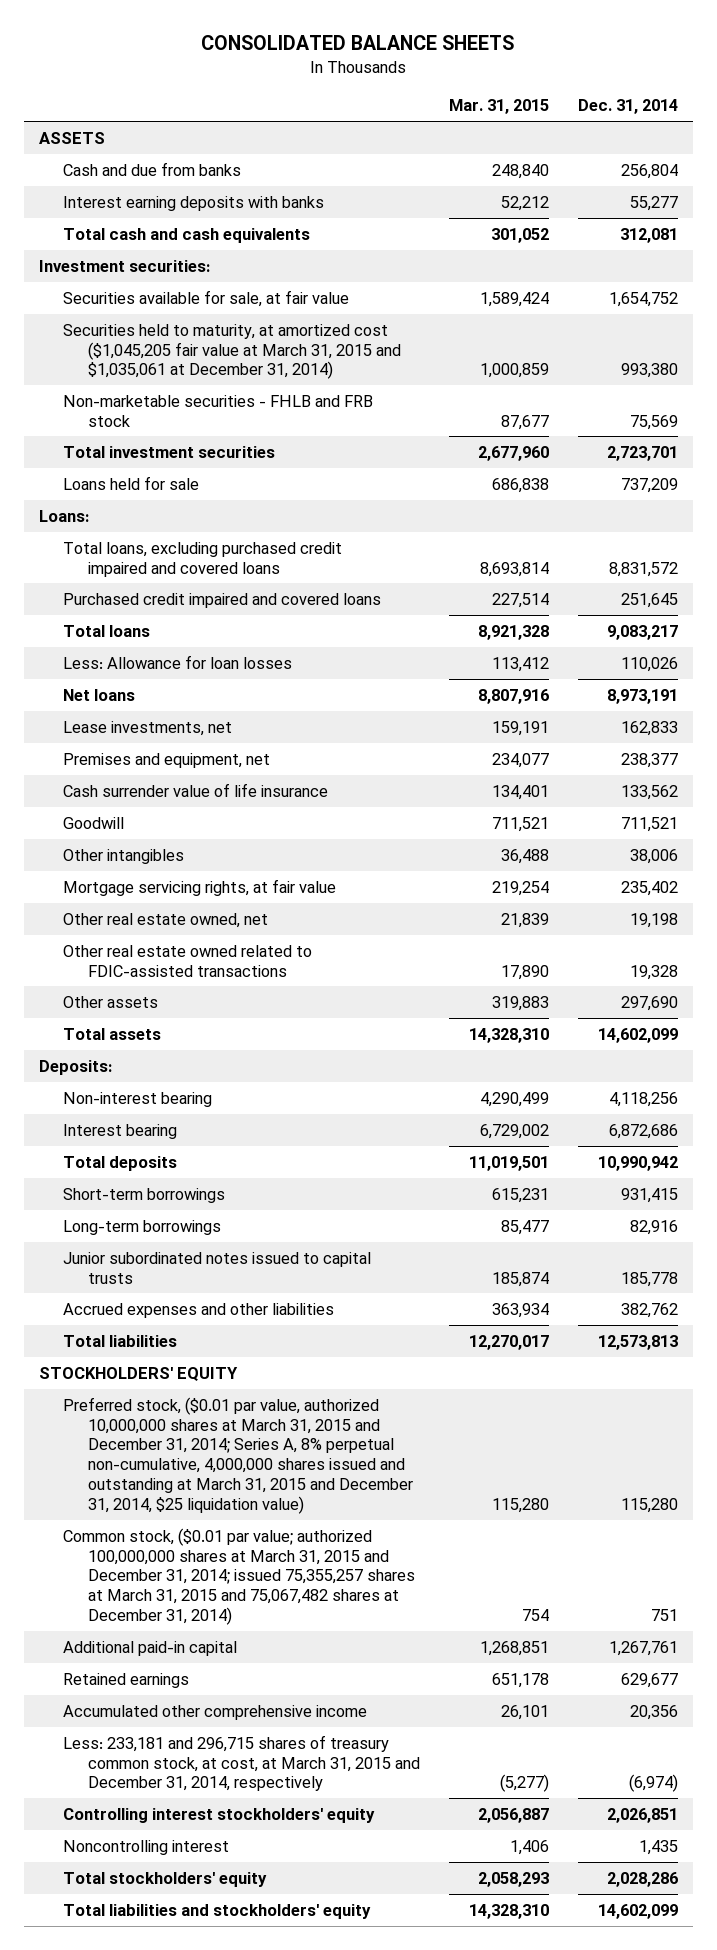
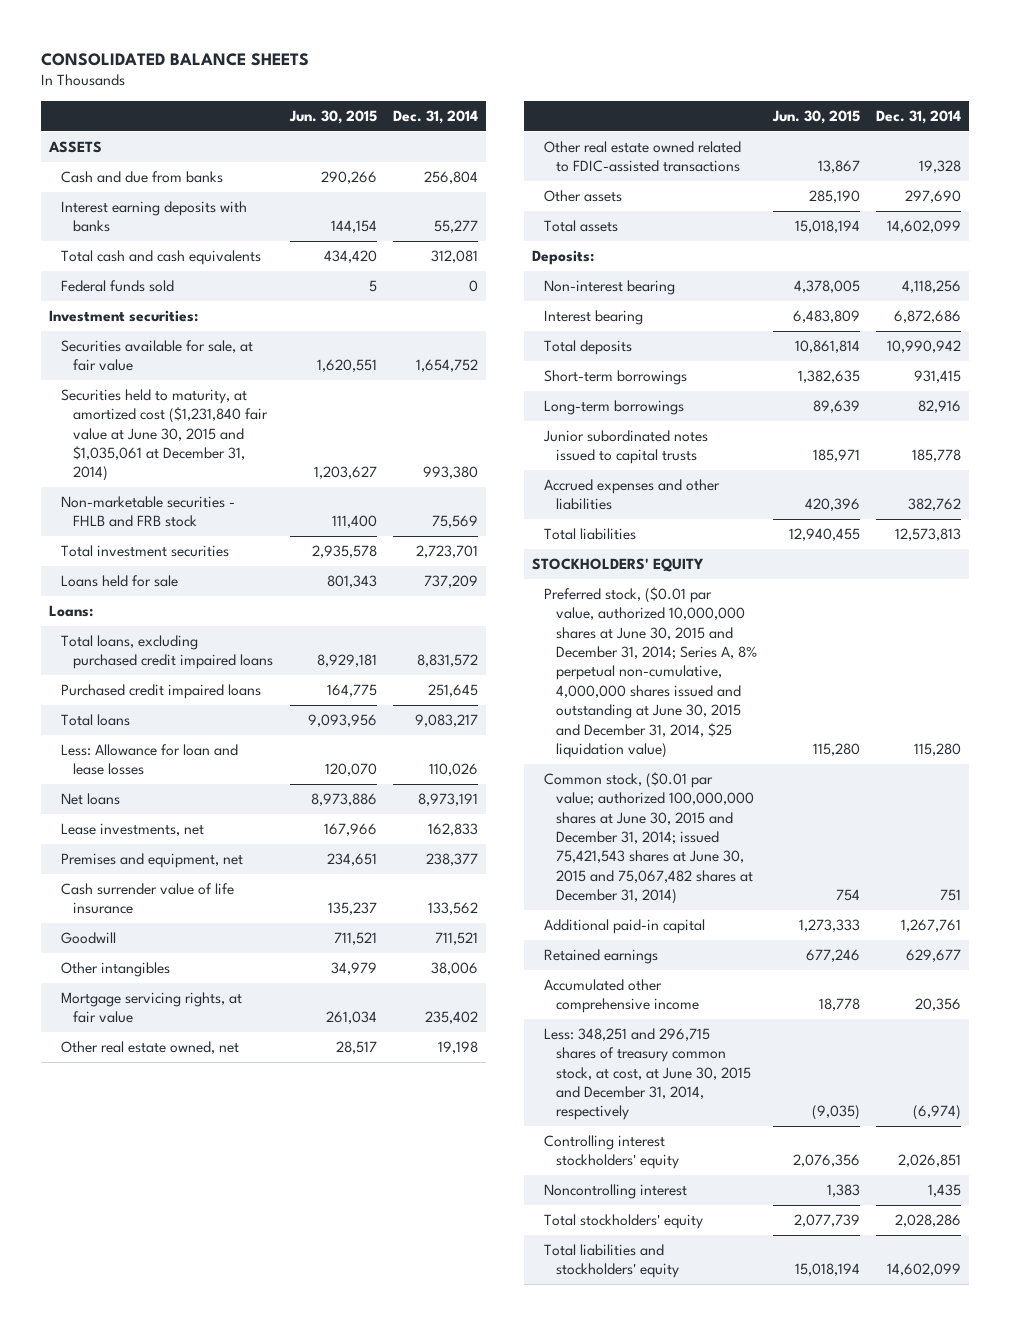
[449,99,550,115] Mar. 31, 2015 -> none
none -> [288,109,377,124] Jun. 30, 2015
none -> [60,280,174,293] Federal funds sold
[63,323,402,380] Securities held to maturity, at amortized cost ($1,045,205 fair value at March 31, 2015 and $1,035,061 at December 31, 2014) -> [60,389,268,482] Securities held to maturity, at amortized cost ($1,231,840 fair value at June 30, 2015 and $1,035,061 at December 31, 2014)
[63,541,343,577] Total loans, excluding purchased credit impaired and covered loans -> [60,635,273,670] Total loans, excluding purchased credit impaired loans
[63,592,382,608] Purchased credit impaired and covered loans -> [60,684,261,700] Purchased credit impaired loans
[63,654,293,669] Less: Allowance for loan losses -> [60,744,238,776] Less: Allowance for loan and lease losses
[63,1396,414,1514] Preferred stock, ($0.01 par value, authorized 10,000,000 shares at March 31, 2015 and December 31, 2014; Series A, 8% perpetual non-cumulative, 4,000,000 shares issued and outstanding at March 31, 2015 and December 31, 2014, $25 liquidation value) -> [544,587,757,758] Preferred stock, ($0.01 par value, authorized 10,000,000 shares at June 30, 2015 and December 31, 2014; Series A, 8% perpetual non-cumulative, 4,000,000 shares issued and outstanding at June 30, 2015 and December 31, 2014, $25 liquidation value)
[63,1527,416,1626] Common stock, ($0.01 par value; authorized 100,000,000 shares at March 31, 2015 and December 31, 2014; issued 75,355,257 shares at March 31, 2015 and 75,067,482 shares at December 31, 2014) -> [544,772,754,905] Common stock, ($0.01 par value; authorized 100,000,000 shares at June 30, 2015 and December 31, 2014; issued 75,421,543 shares at June 30, 2015 and 75,067,482 shares at December 31, 2014)
[63,1734,421,1792] Less: 233,181 and 296,715 shares of treasury common stock, at cost, at March 31, 2015 and December 31, 2014, respectively -> [544,1028,751,1121] Less: 348,251 and 296,715 shares of treasury common stock, at cost, at June 30, 2015 and December 31, 2014, respectively

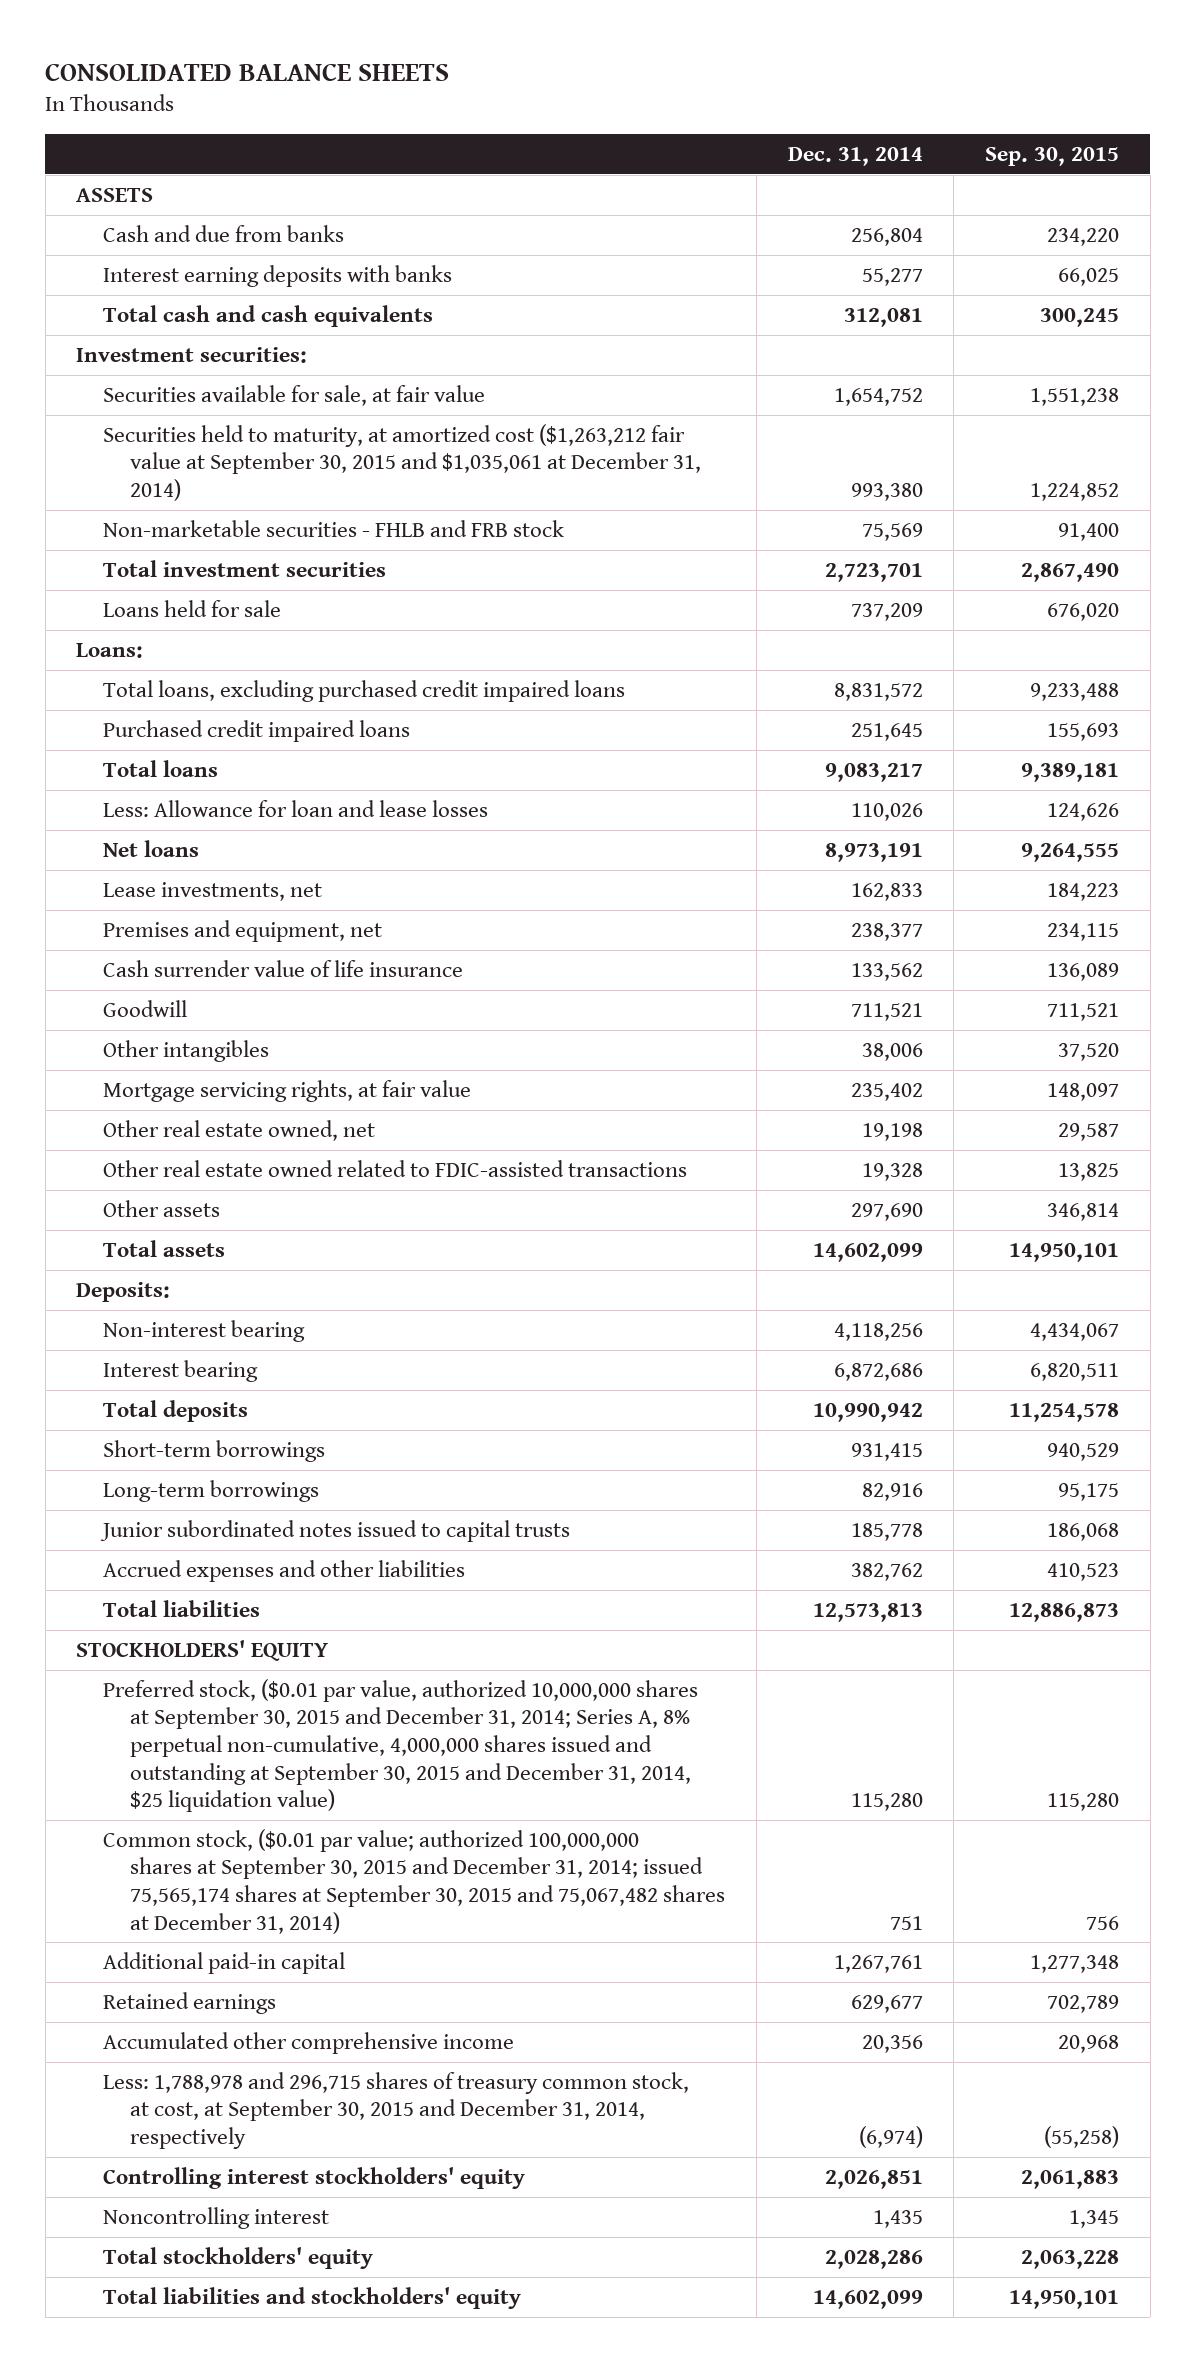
[288,109,377,124] Jun. 30, 2015 -> none
none -> [984,147,1119,167] Sep. 30, 2015
[60,280,174,293] Federal funds sold -> none
[60,389,268,482] Securities held to maturity, at amortized cost ($1,231,840 fair value at June 30, 2015 and $1,035,061 at December 31, 2014) -> [103,423,702,502] Securities held to maturity, at amortized cost ($1,263,212 fair value at September 30, 2015 and $1,035,061 at December 31, 2014)
[544,587,757,758] Preferred stock, ($0.01 par value, authorized 10,000,000 shares at June 30, 2015 and December 31, 2014; Series A, 8% perpetual non-cumulative, 4,000,000 shares issued and outstanding at June 30, 2015 and December 31, 2014, $25 liquidation value) -> [103,1678,699,1813] Preferred stock, ($0.01 par value, authorized 10,000,000 shares at September 30, 2015 and December 31, 2014; Series A, 8% perpetual non-cumulative, 4,000,000 shares issued and outstanding at September 30, 2015 and December 31, 2014, $25 liquidation value)
[544,772,754,905] Common stock, ($0.01 par value; authorized 100,000,000 shares at June 30, 2015 and December 31, 2014; issued 75,421,543 shares at June 30, 2015 and 75,067,482 shares at December 31, 2014) -> [103,1828,726,1934] Common stock, ($0.01 par value; authorized 100,000,000 shares at September 30, 2015 and December 31, 2014; issued 75,565,174 shares at September 30, 2015 and 75,067,482 shares at December 31, 2014)
[544,1028,751,1121] Less: 348,251 and 296,715 shares of treasury common stock, at cost, at June 30, 2015 and December 31, 2014, respectively -> [103,2071,690,2150] Less: 1,788,978 and 296,715 shares of treasury common stock, at cost, at September 30, 2015 and December 31, 2014, respectively

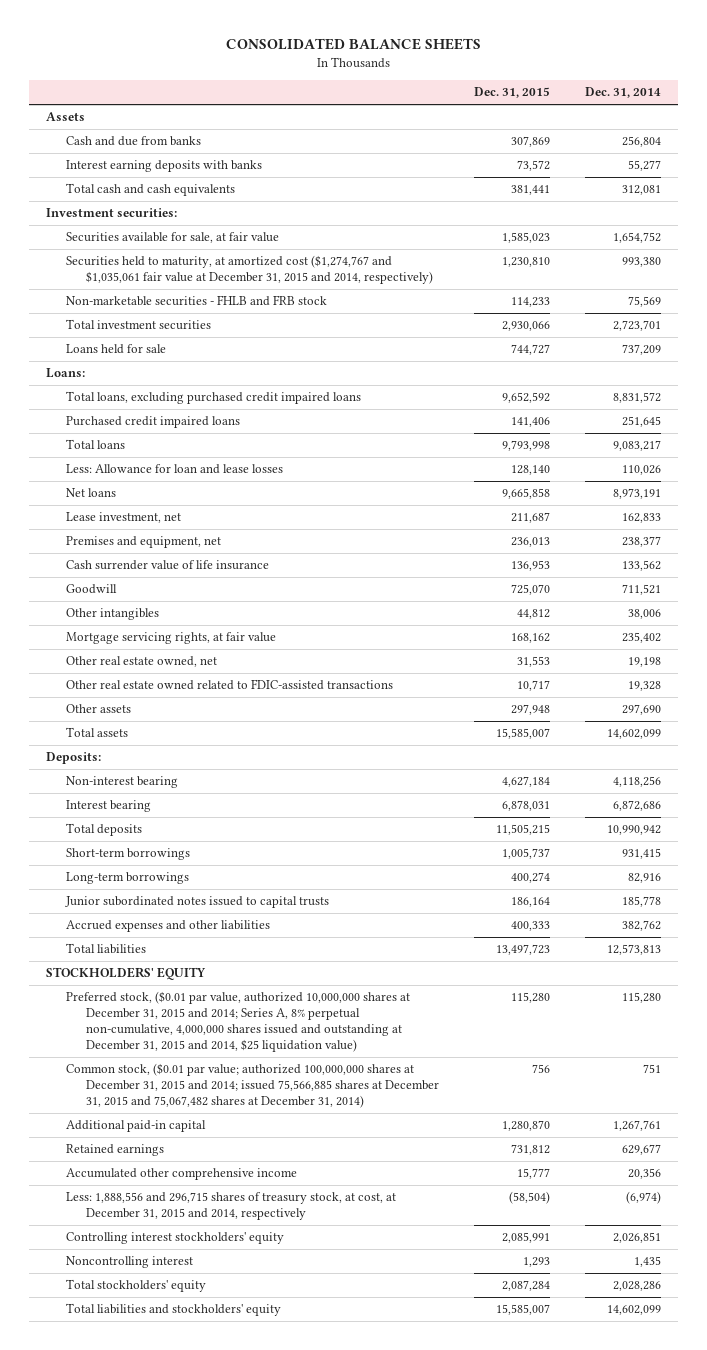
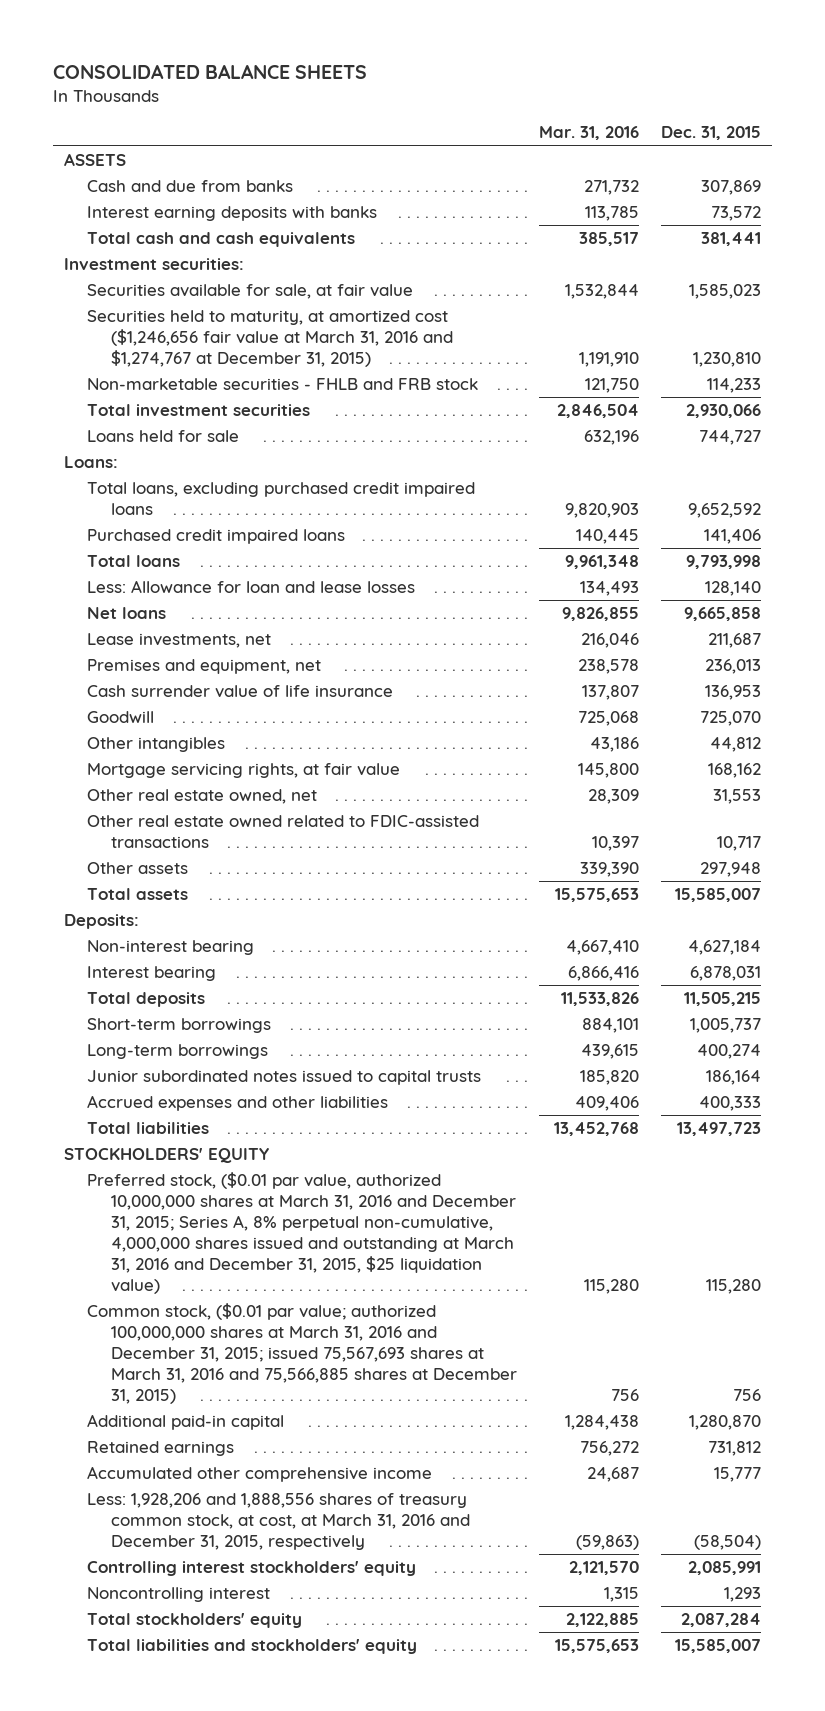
[584,87,661,99] Dec. 31, 2014 -> none
none -> [538,126,639,141] Mar. 31, 2016
[46,112,86,122] Assets -> [64,153,127,167] ASSETS
[65,255,433,285] Securities held to maturity, at amortized cost ($1,274,767 and $1,035,061 fair value at December 31, 2015 and 2014, respectively) -> [87,310,453,368] Securities held to maturity, at amortized cost ($1,246,656 fair value at March 31, 2016 and $1,274,767 at December 31, 2015)
[65,512,181,524] Lease investment, net -> [87,633,272,649] Lease investments, net
[65,991,410,1052] Preferred stock, ($0.01 par value, authorized 10,000,000 shares at December 31, 2015 and 2014; Series A, 8% perpetual non-cumulative, 4,000,000 shares issued and outstanding at December 31, 2015 and 2014, $25 liquidation value) -> [87,1172,516,1294] Preferred stock, ($0.01 par value, authorized 10,000,000 shares at March 31, 2016 and December 31, 2015; Series A, 8% perpetual non-cumulative, 4,000,000 shares issued and outstanding at March 31, 2016 and December 31, 2015, $25 liquidation value)
[65,1063,439,1108] Common stock, ($0.01 par value; authorized 100,000,000 shares at December 31, 2015 and 2014; issued 75,566,885 shares at December 31, 2015 and 75,067,482 shares at December 31, 2014) -> [87,1303,517,1404] Common stock, ($0.01 par value; authorized 100,000,000 shares at March 31, 2016 and December 31, 2015; issued 75,567,693 shares at March 31, 2016 and 75,566,885 shares at December 31, 2015)
[65,1192,396,1221] Less: 1,888,556 and 296,715 shares of treasury stock, at cost, at December 31, 2015 and 2014, respectively -> [87,1493,470,1551] Less: 1,928,206 and 1,888,556 shares of treasury common stock, at cost, at March 31, 2016 and December 31, 2015, respectively

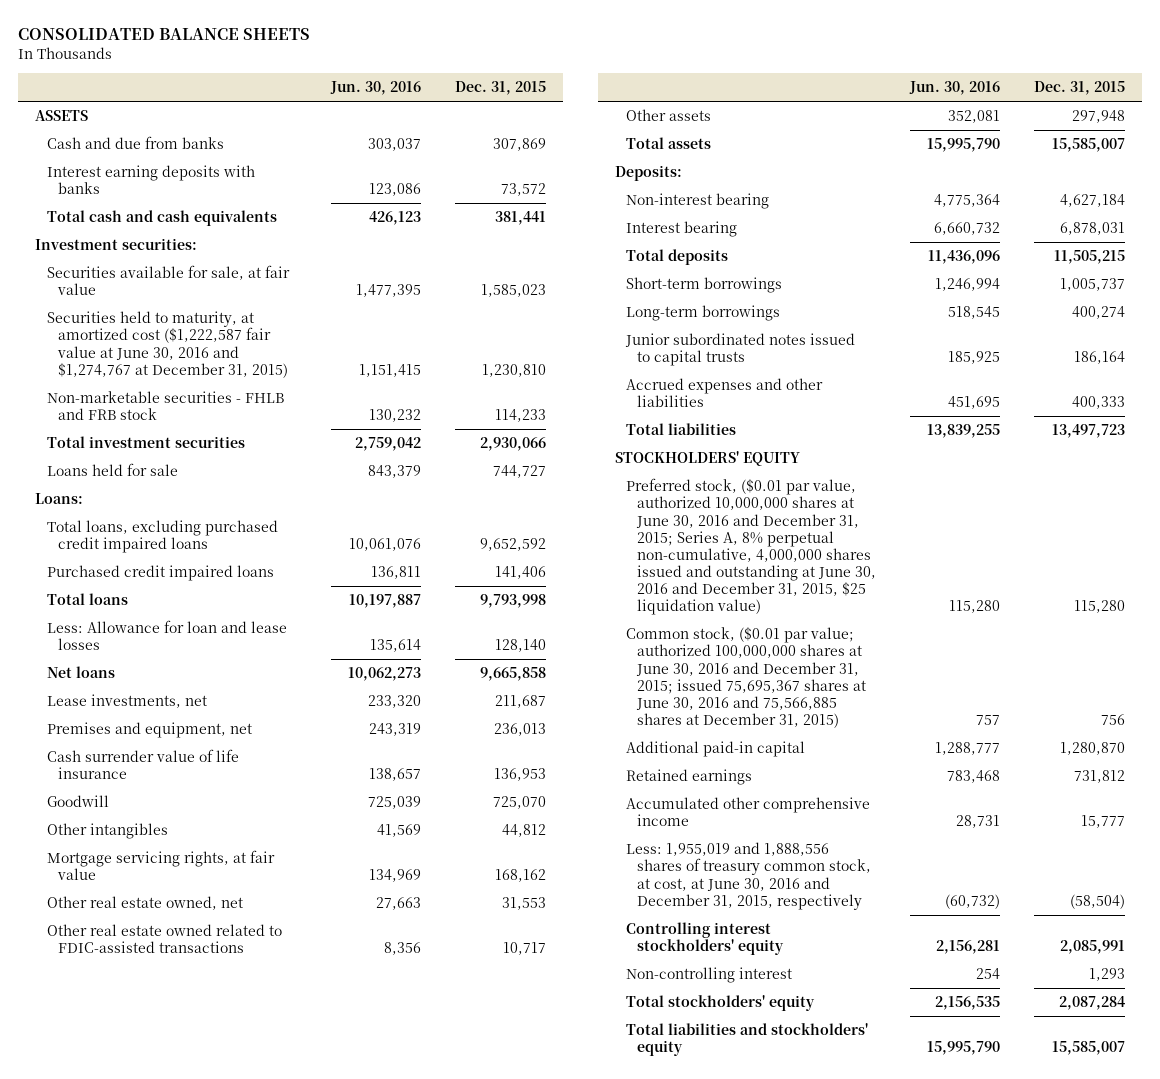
[538,126,639,141] Mar. 31, 2016 -> none
none -> [329,81,421,96] Jun. 30, 2016
[87,310,453,368] Securities held to maturity, at amortized cost ($1,246,656 fair value at March 31, 2016 and $1,274,767 at December 31, 2015) -> [46,311,288,378] Securities held to maturity, at amortized cost ($1,222,587 fair value at June 30, 2016 and $1,274,767 at December 31, 2015)
[87,1172,516,1294] Preferred stock, ($0.01 par value, authorized 10,000,000 shares at March 31, 2016 and December 31, 2015; Series A, 8% perpetual non-cumulative, 4,000,000 shares issued and outstanding at March 31, 2016 and December 31, 2015, $25 liquidation value) -> [625,478,877,616] Preferred stock, ($0.01 par value, authorized 10,000,000 shares at June 30, 2016 and December 31, 2015; Series A, 8% perpetual non-cumulative, 4,000,000 shares issued and outstanding at June 30, 2016 and December 31, 2015, $25 liquidation value)
[87,1303,517,1404] Common stock, ($0.01 par value; authorized 100,000,000 shares at March 31, 2016 and December 31, 2015; issued 75,567,693 shares at March 31, 2016 and 75,566,885 shares at December 31, 2015) -> [625,627,867,729] Common stock, ($0.01 par value; authorized 100,000,000 shares at June 30, 2016 and December 31, 2015; issued 75,695,367 shares at June 30, 2016 and 75,566,885 shares at December 31, 2015)
[87,1493,470,1551] Less: 1,928,206 and 1,888,556 shares of treasury common stock, at cost, at March 31, 2016 and December 31, 2015, respectively -> [625,842,872,910] Less: 1,955,019 and 1,888,556 shares of treasury common stock, at cost, at June 30, 2016 and December 31, 2015, respectively
[87,1587,271,1603] Noncontrolling interest -> [625,967,792,984] Non-controlling interest

